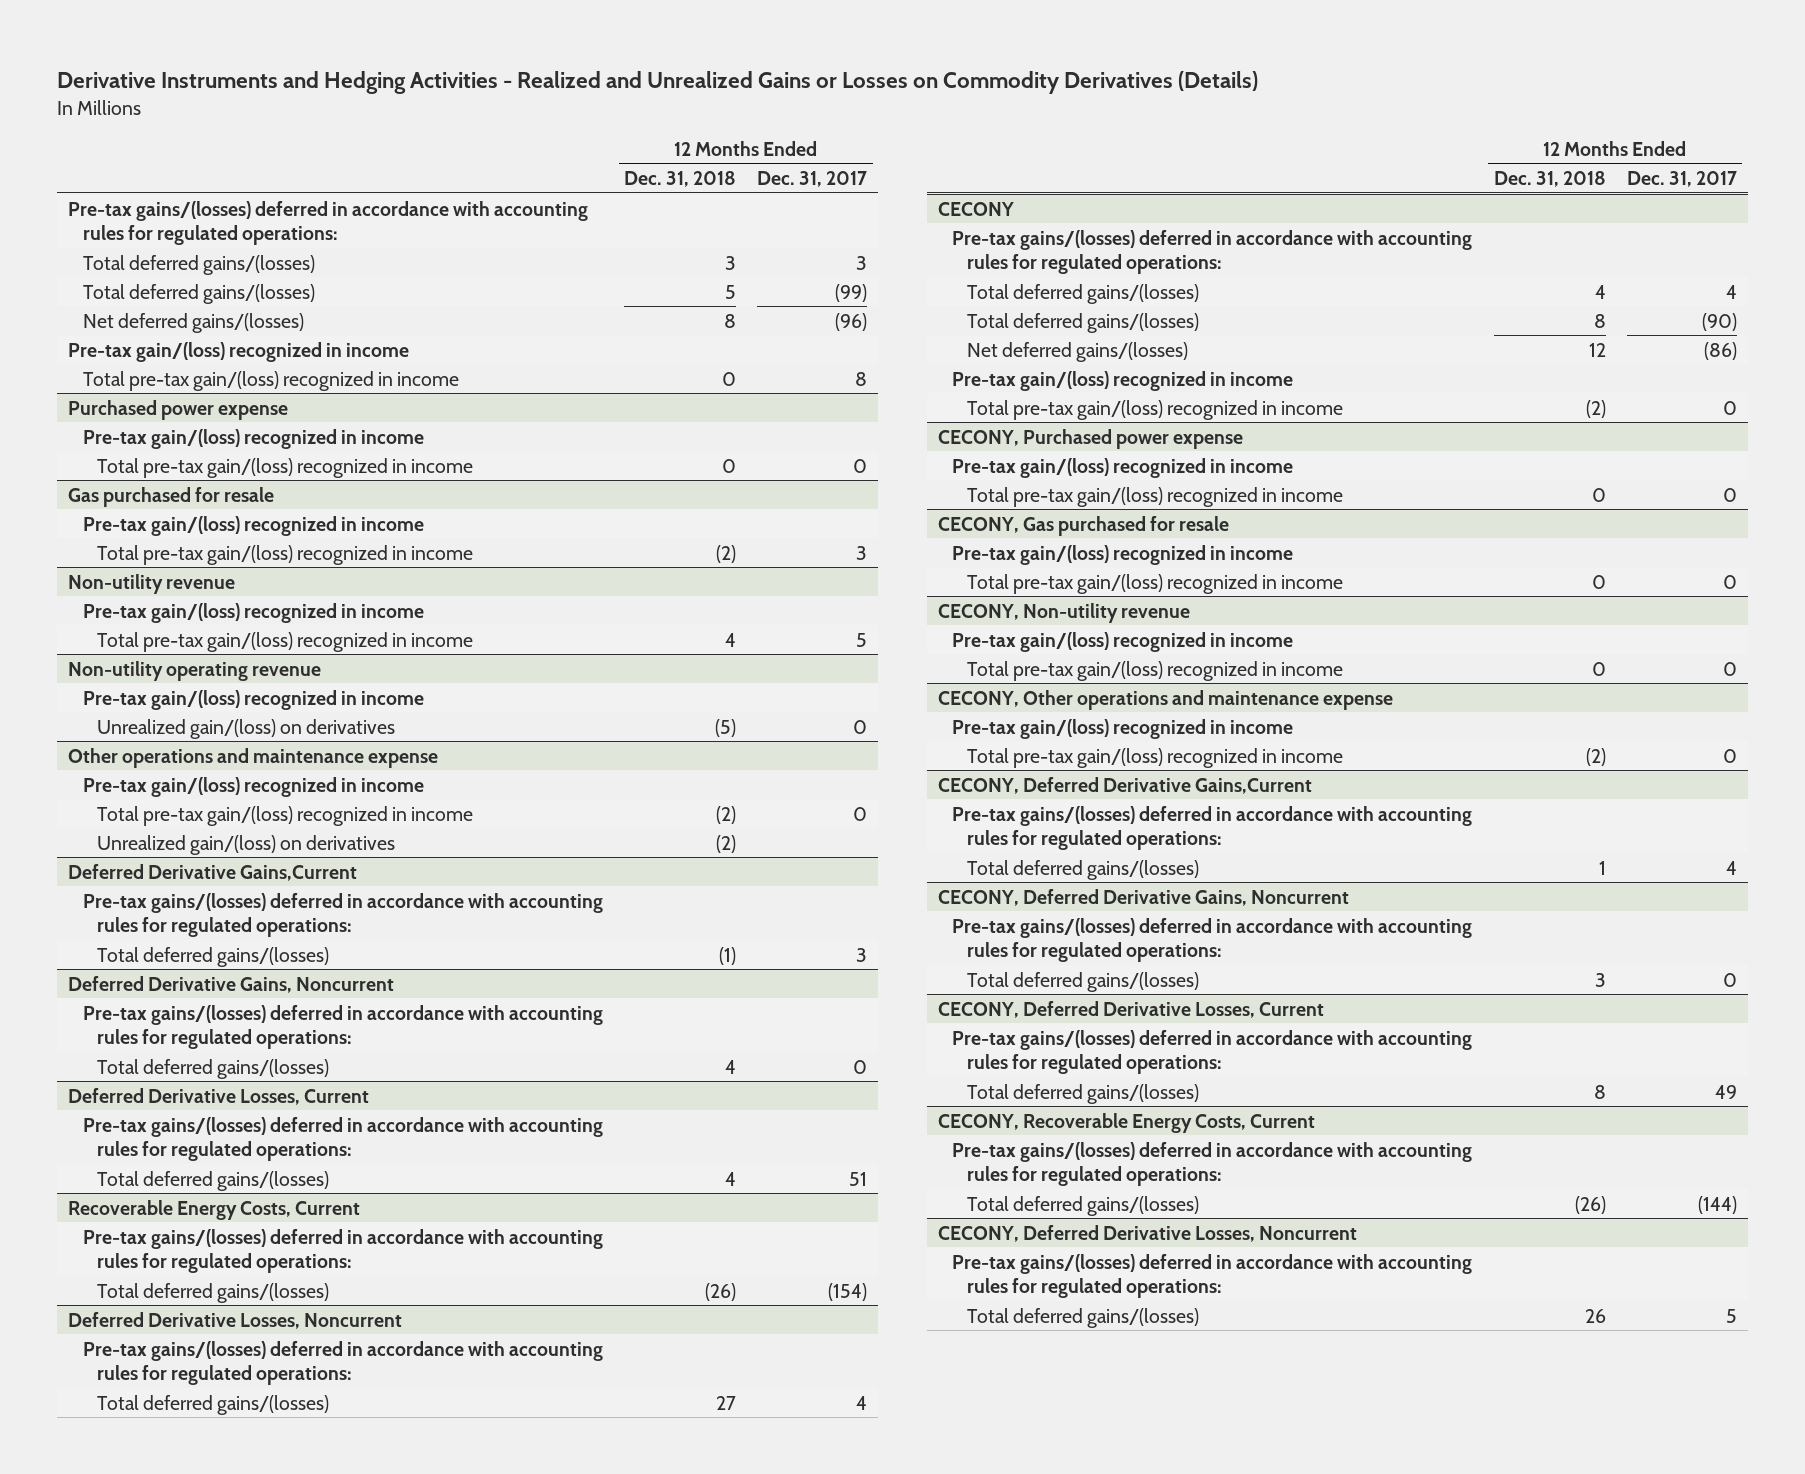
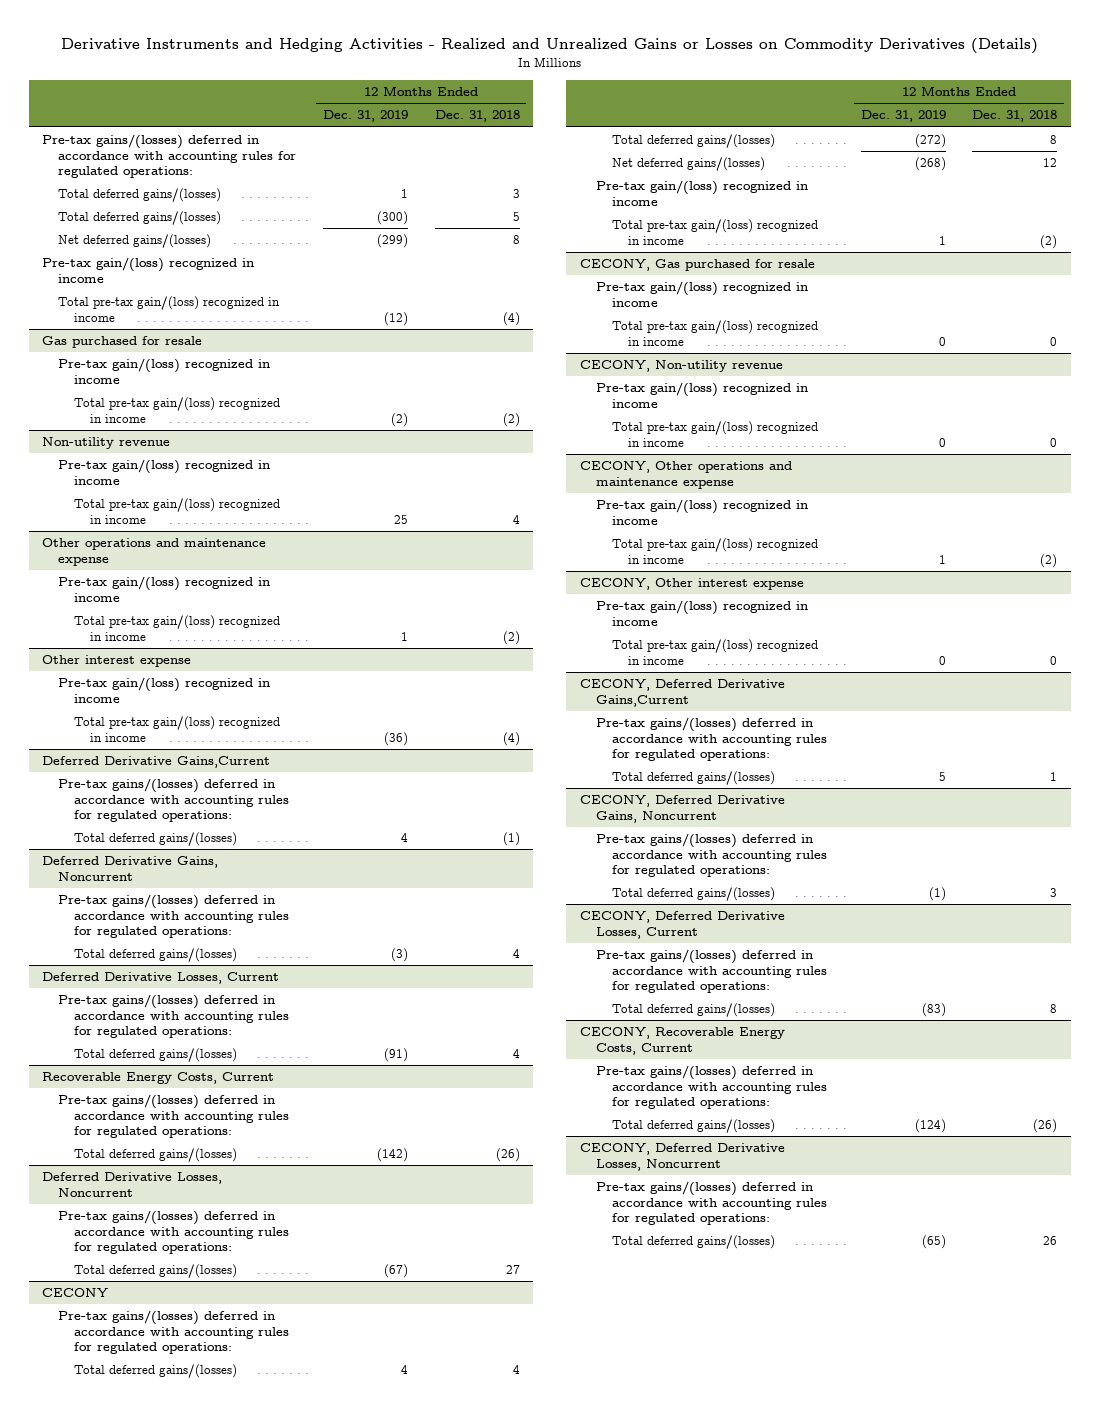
[757,170,868,187] Dec. 31, 2017 -> none
none -> [322,110,408,123] Dec. 31, 2019
[68,399,289,420] Purchased power expense -> none
[82,428,424,449] Pre-tax gain/(loss) recognized in income -> none
[96,457,473,478] Total pre-tax gain/(loss) recognized in income -> none
[721,371,736,386] 0 -> [502,311,520,326] (4)
[68,660,322,681] Non-utility operating revenue -> none
[82,689,424,710] Pre-tax gain/(loss) recognized in income -> none
[96,718,395,739] Unrealized gain/(loss) on derivatives -> none
[96,834,395,855] Unrealized gain/(loss) on derivatives -> none
none -> [41,655,191,668] Other interest expense
none -> [58,677,271,703] Pre-tax gain/(loss) recognized in income
none -> [74,716,281,742] Total pre-tax gain/(loss) recognized in income
[937,428,1243,449] CECONY, Purchased power expense -> none
[952,457,1294,478] Pre-tax gain/(loss) recognized in income -> none
[966,486,1343,507] Total pre-tax gain/(loss) recognized in income -> none
none -> [579,578,804,591] CECONY, Other interest expense
none -> [595,600,808,626] Pre-tax gain/(loss) recognized in income
none -> [611,639,818,665] Total pre-tax gain/(loss) recognized in income

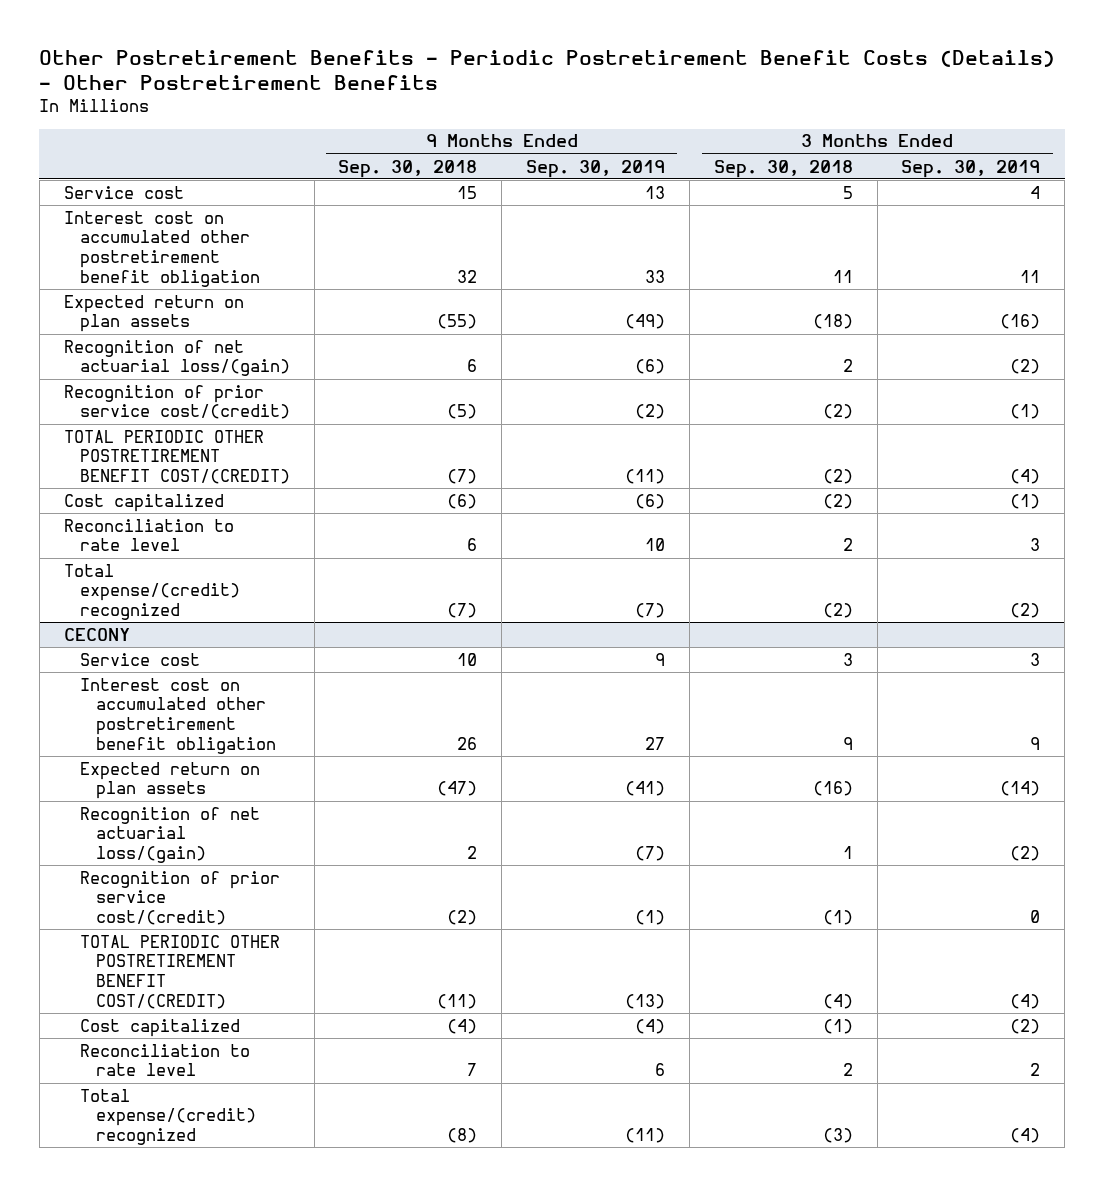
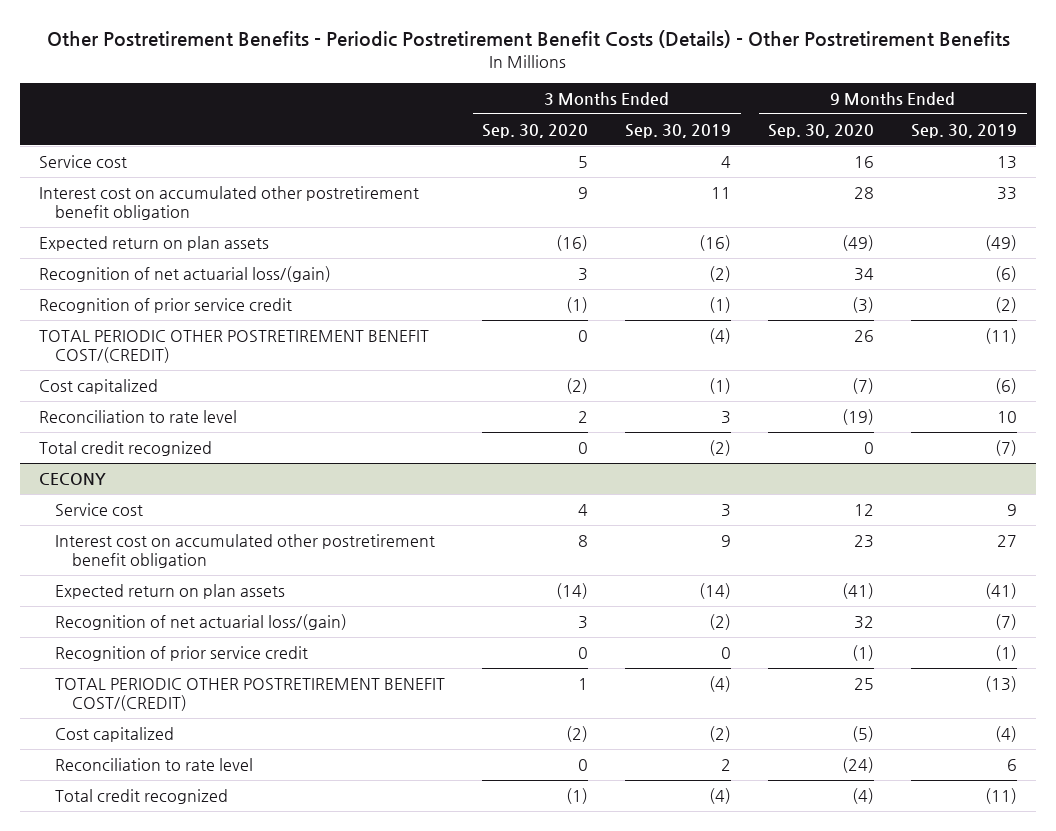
[338,159,478,178] Sep. 30, 2018 -> none
[713,159,853,178] Sep. 30, 2018 -> none
none -> [482,123,589,138] Sep. 30, 2020
none -> [768,123,875,138] Sep. 30, 2020
[63,384,290,420] Recognition of prior service cost/(credit) -> [38,298,292,314] Recognition of prior service credit
[63,563,240,620] Total expense/(credit) recognized -> [38,441,212,457] Total credit recognized
[79,870,280,925] Recognition of prior service cost/(credit) -> [55,646,309,662] Recognition of prior service credit
[79,1088,257,1145] Total expense/(credit) recognized -> [55,789,229,805] Total credit recognized

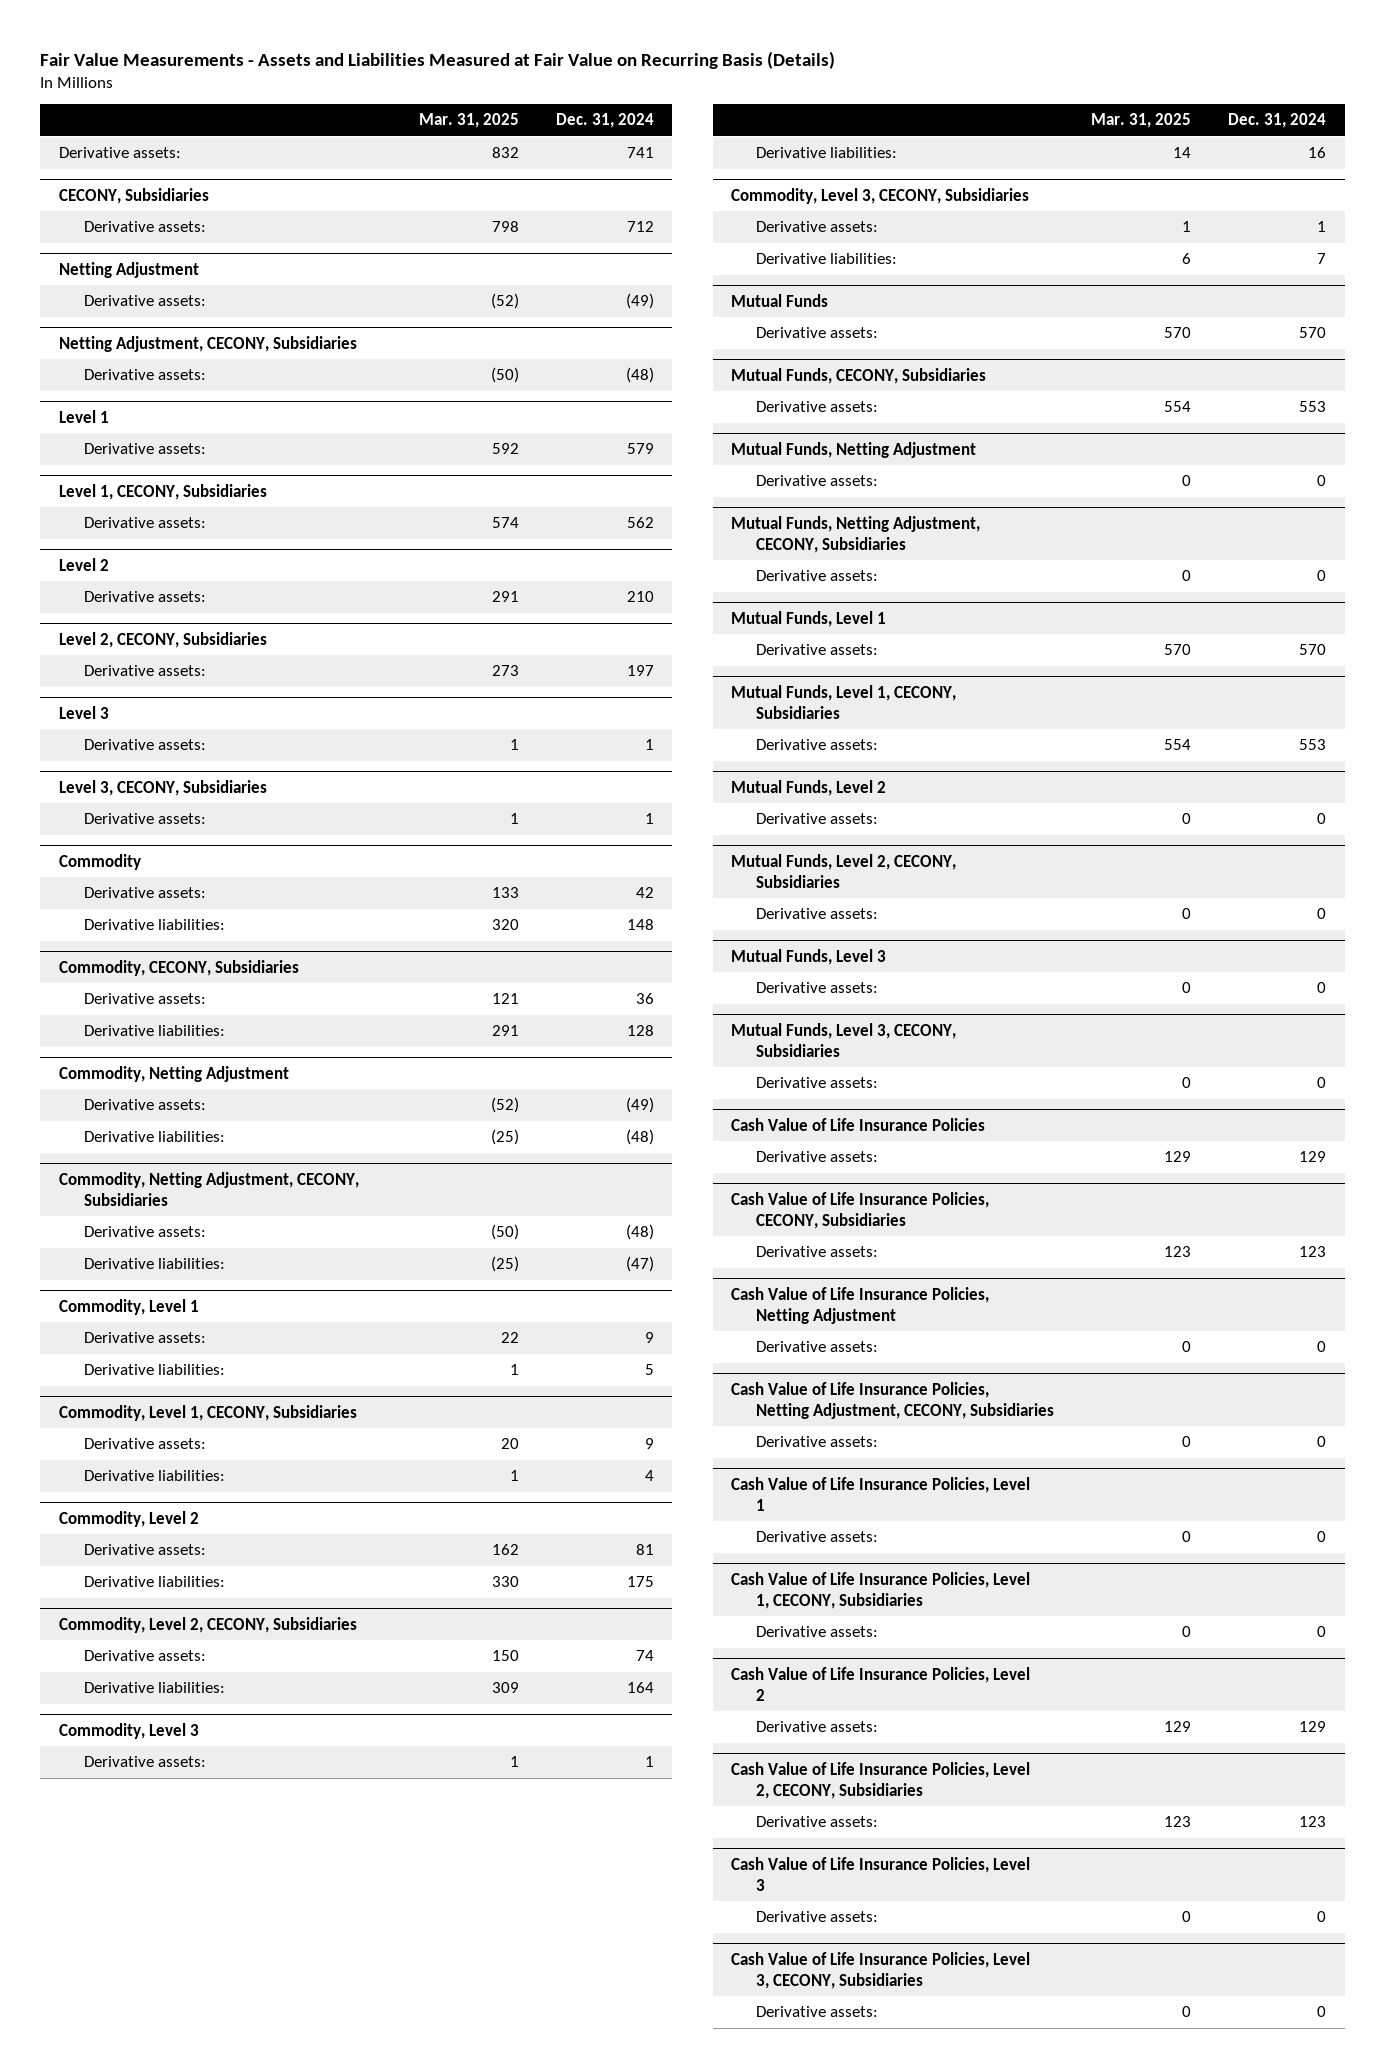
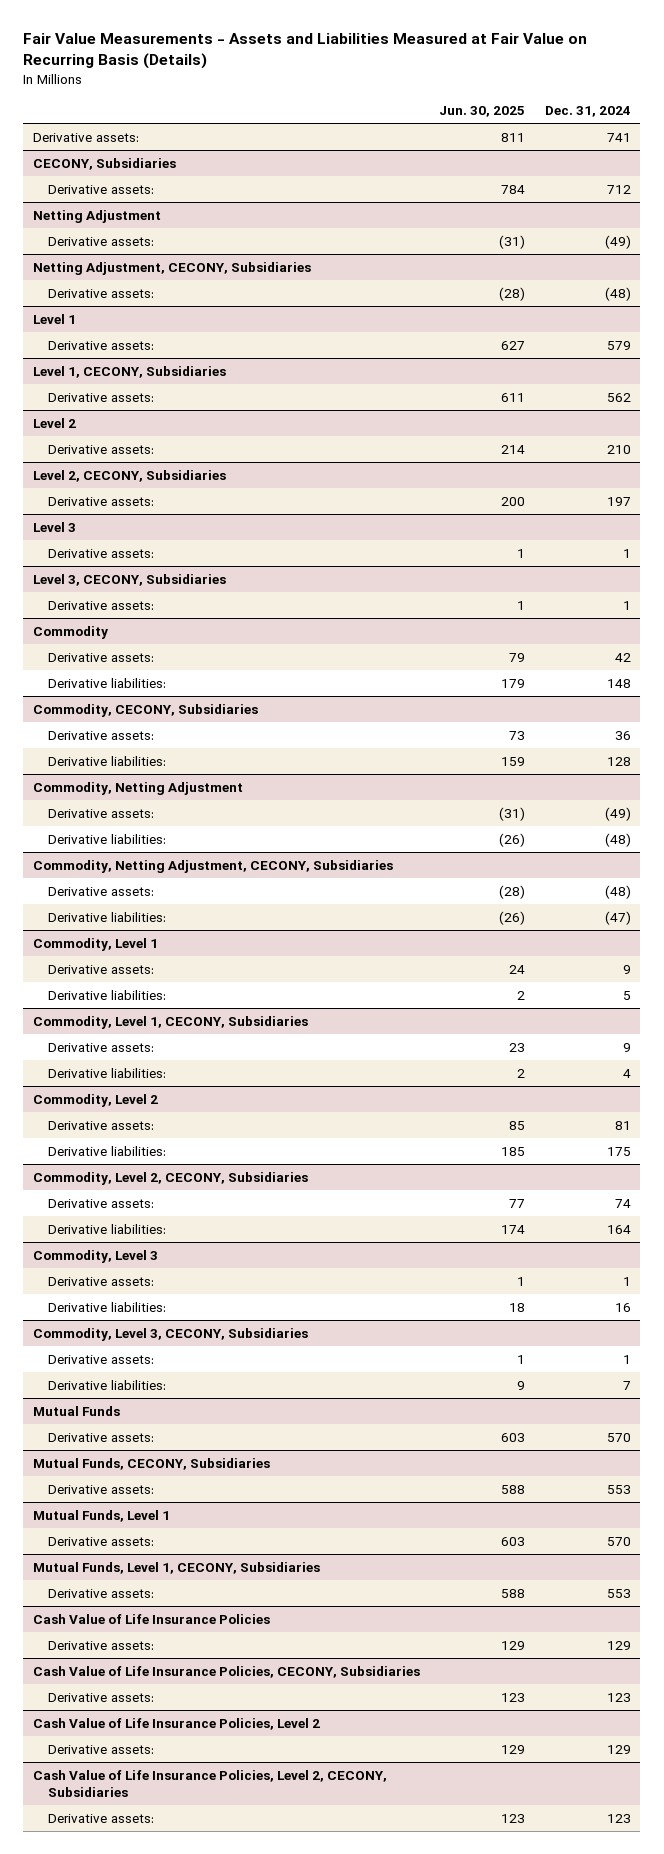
[418,113,519,129] Mar. 31, 2025 -> none
none -> [439,106,526,118] Jun. 30, 2025
[731,441,977,458] Mutual Funds, Netting Adjustment -> none
[756,475,879,487] Derivative assets: -> none
[731,515,981,553] Mutual Funds, Netting Adjustment, CECONY, Subsidiaries -> none
[756,570,879,582] Derivative assets: -> none
[731,779,887,796] Mutual Funds, Level 2 -> none
[756,813,879,825] Derivative assets: -> none
[731,853,957,888] Mutual Funds, Level 2, CECONY, Subsidiaries -> none
[756,908,879,920] Derivative assets: -> none
[731,948,887,965] Mutual Funds, Level 3 -> none
[756,982,879,994] Derivative assets: -> none
[731,1022,957,1057] Mutual Funds, Level 3, CECONY, Subsidiaries -> none
[756,1077,879,1089] Derivative assets: -> none
[731,1286,990,1324] Cash Value of Life Insurance Policies, Netting Adjustment -> none
[756,1341,879,1353] Derivative assets: -> none
[731,1381,1055,1419] Cash Value of Life Insurance Policies, Netting Adjustment, CECONY, Subsidiaries -> none
[756,1436,879,1448] Derivative assets: -> none
[731,1476,1031,1511] Cash Value of Life Insurance Policies, Level 1 -> none
[756,1531,879,1543] Derivative assets: -> none
[731,1571,1031,1609] Cash Value of Life Insurance Policies, Level 1, CECONY, Subsidiaries -> none
[756,1626,879,1638] Derivative assets: -> none
[731,1856,1031,1891] Cash Value of Life Insurance Policies, Level 3 -> none
[756,1911,879,1923] Derivative assets: -> none
[731,1951,1031,1989] Cash Value of Life Insurance Policies, Level 3, CECONY, Subsidiaries -> none
[756,2006,879,2018] Derivative assets: -> none

